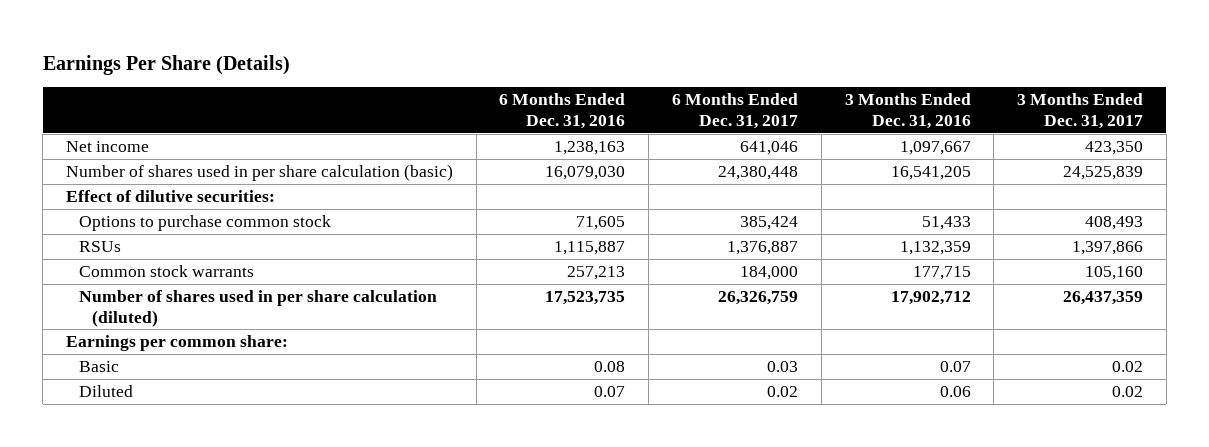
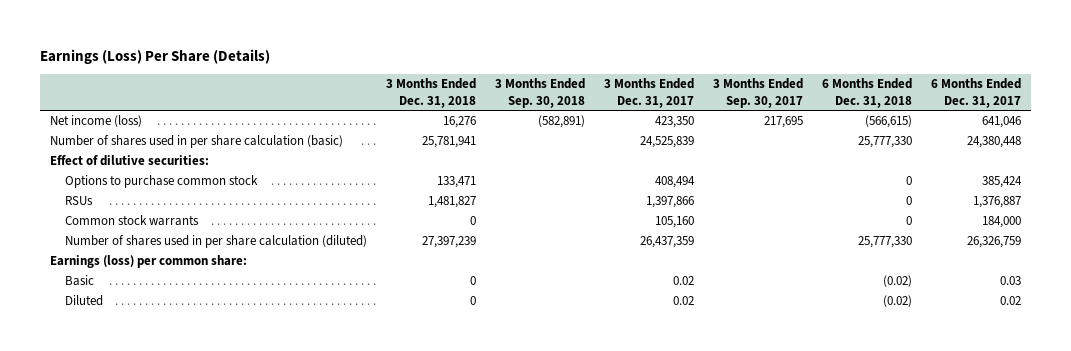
[42,54,290,75] Earnings Per Share (Details) -> [40,48,271,64] Earnings (Loss) Per Share (Details)
[499,93,626,129] 6 Months Ended Dec. 31, 2016 -> none
[844,93,971,129] 3 Months Ended Dec. 31, 2016 -> none
none -> [385,78,476,108] 3 Months Ended Dec. 31, 2018
none -> [495,78,586,108] 3 Months Ended Sep. 30, 2018
none -> [713,78,804,108] 3 Months Ended Sep. 30, 2017
none -> [822,78,913,108] 6 Months Ended Dec. 31, 2018
[65,141,149,153] Net income -> [49,115,142,128] Net income (loss)
[1085,216,1144,231] 408,493 -> [655,176,696,189] 408,494
[65,335,288,352] Earnings per common share: -> [49,255,247,269] Earnings (loss) per common share:

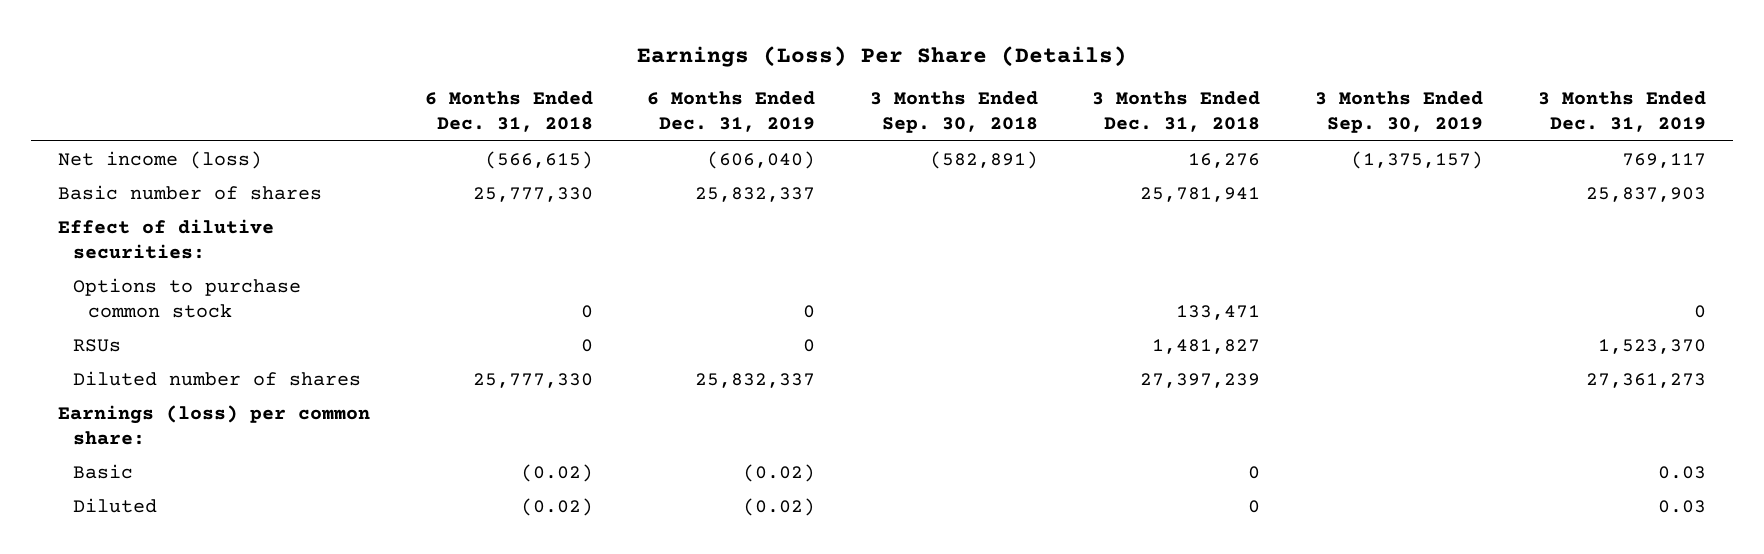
[604,78,695,108] 3 Months Ended Dec. 31, 2017 -> none
[713,78,804,108] 3 Months Ended Sep. 30, 2017 -> none
[931,78,1022,108] 6 Months Ended Dec. 31, 2017 -> none
none -> [647,91,816,133] 6 Months Ended Dec. 31, 2019
none -> [1315,91,1484,134] 3 Months Ended Sep. 30, 2019
none -> [1537,91,1706,133] 3 Months Ended Dec. 31, 2019
[49,135,343,149] Number of shares used in per share calculation (basic) -> [58,184,323,200] Basic number of shares
[64,215,199,227] Common stock warrants -> none
[64,235,367,249] Number of shares used in per share calculation (diluted) -> [73,370,362,386] Diluted number of shares

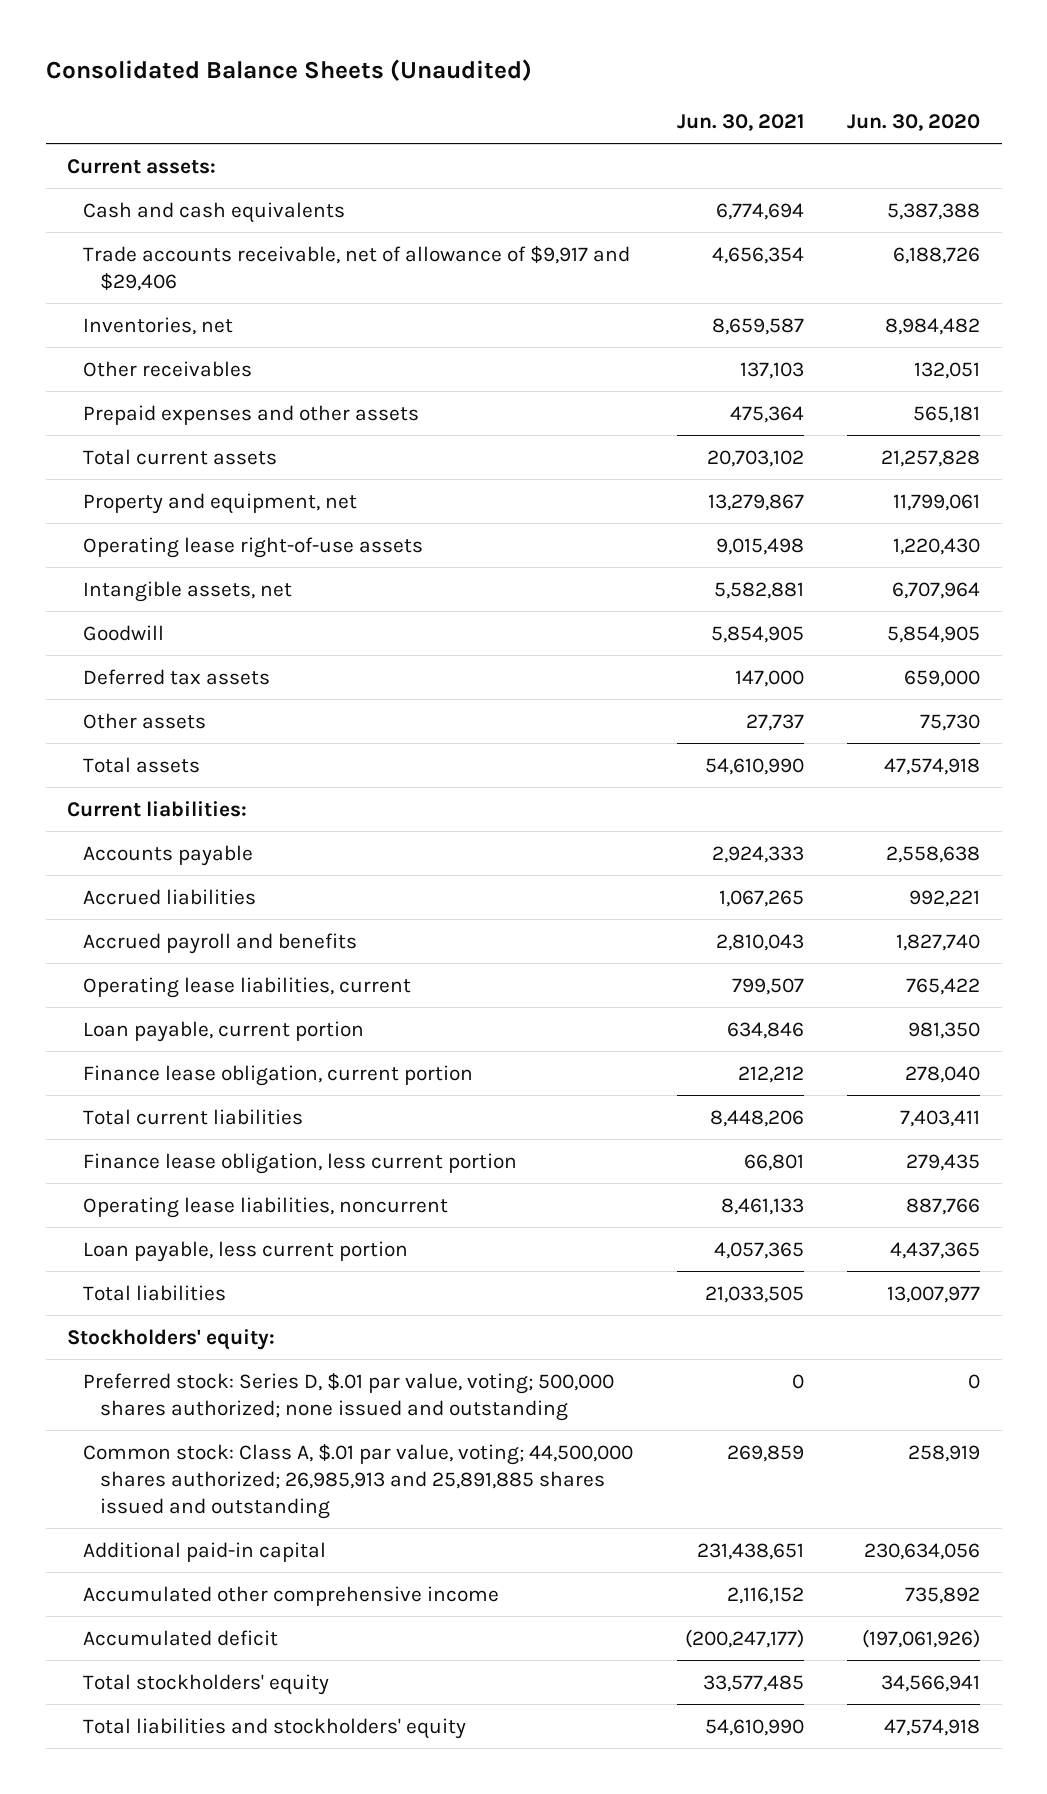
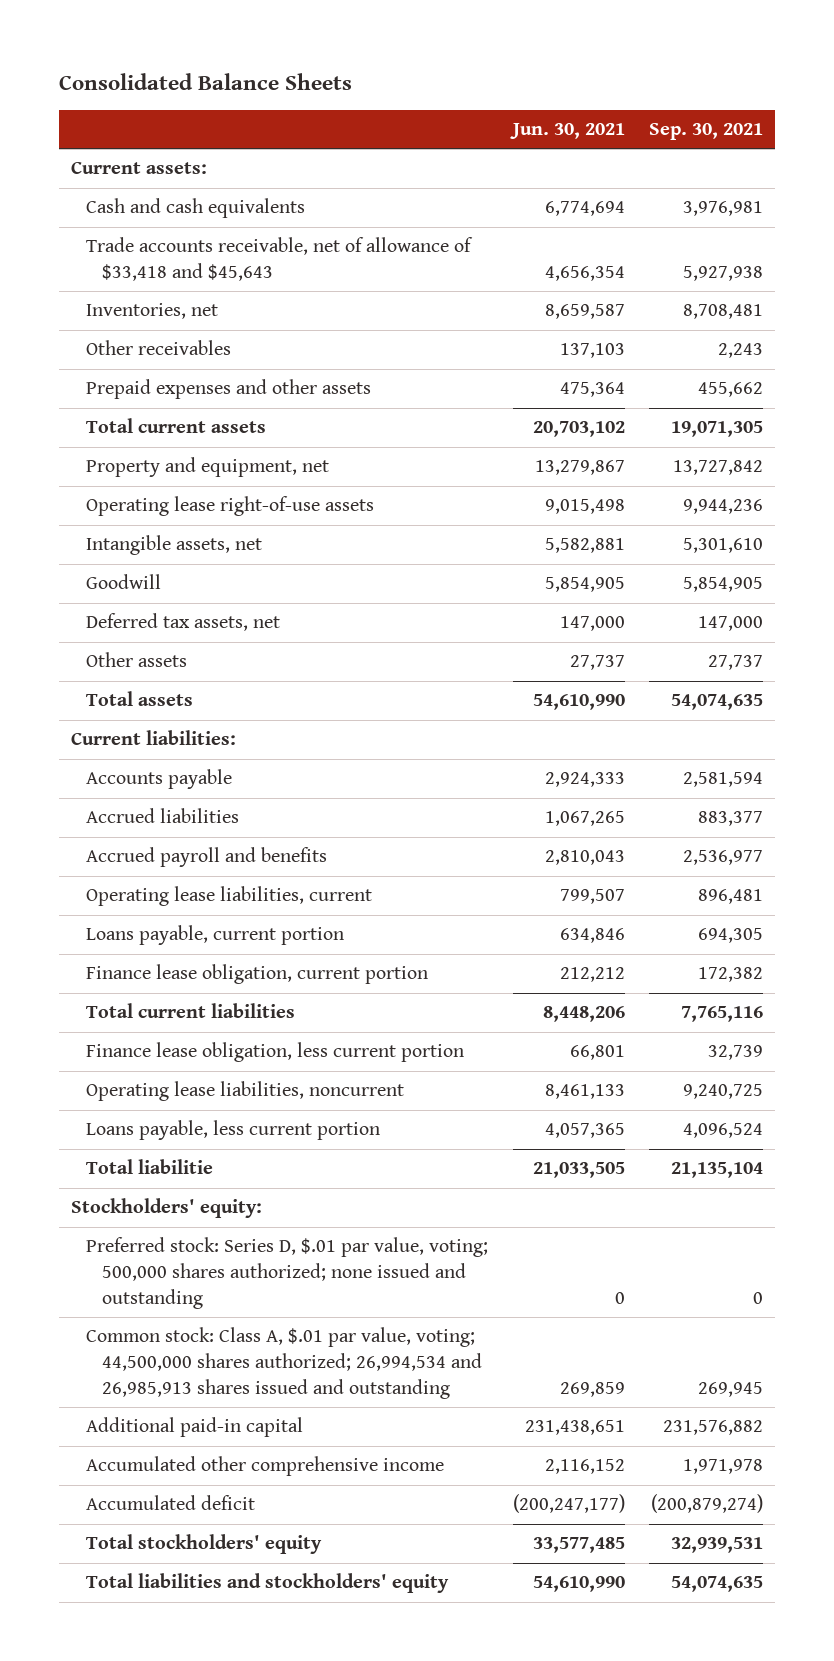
[45,59,532,82] Consolidated Balance Sheets (Unaudited) -> [58,72,352,90] Consolidated Balance Sheets
[846,114,980,132] Jun. 30, 2020 -> none
none -> [649,123,764,141] Sep. 30, 2021
[83,245,631,291] Trade accounts receivable, net of allowance of $9,917 and $29,406 -> [86,237,474,282] Trade accounts receivable, net of allowance of $33,418 and $45,643
[83,668,271,685] Deferred tax assets -> [86,613,281,632] Deferred tax assets, net
[83,1020,365,1042] Loan payable, current portion -> [86,925,345,946] Loans payable, current portion
[83,1240,409,1262] Loan payable, less current portion -> [86,1120,381,1141] Loans payable, less current portion
[83,1284,227,1301] Total liabilities -> [86,1159,214,1175] Total liabilitie
[83,1443,634,1519] Common stock: Class A, $.01 par value, voting; 44,500,000 shares authorized; 26,985,913 and 25,891,885 shares issued and outstanding -> [86,1327,482,1399] Common stock: Class A, $.01 par value, voting; 44,500,000 shares authorized; 26,994,534 and 26,985,913 shares issued and outstanding

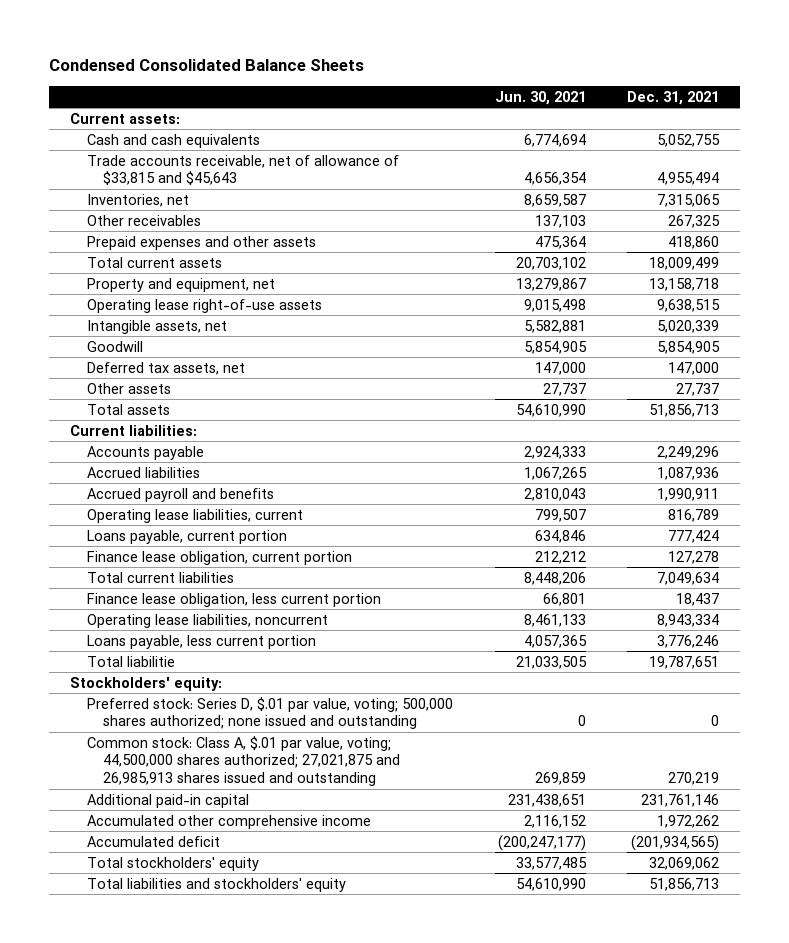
[58,72,352,90] Consolidated Balance Sheets -> [49,59,365,72] Condensed Consolidated Balance Sheets
[649,123,764,141] Sep. 30, 2021 -> none
none -> [627,90,720,105] Dec. 31, 2021
[86,237,474,282] Trade accounts receivable, net of allowance of $33,418 and $45,643 -> [86,154,399,186] Trade accounts receivable, net of allowance of $33,815 and $45,643
[86,1327,482,1399] Common stock: Class A, $.01 par value, voting; 44,500,000 shares authorized; 26,994,534 and 26,985,913 shares issued and outstanding -> [86,735,401,787] Common stock: Class A, $.01 par value, voting; 44,500,000 shares authorized; 27,021,875 and 26,985,913 shares issued and outstanding

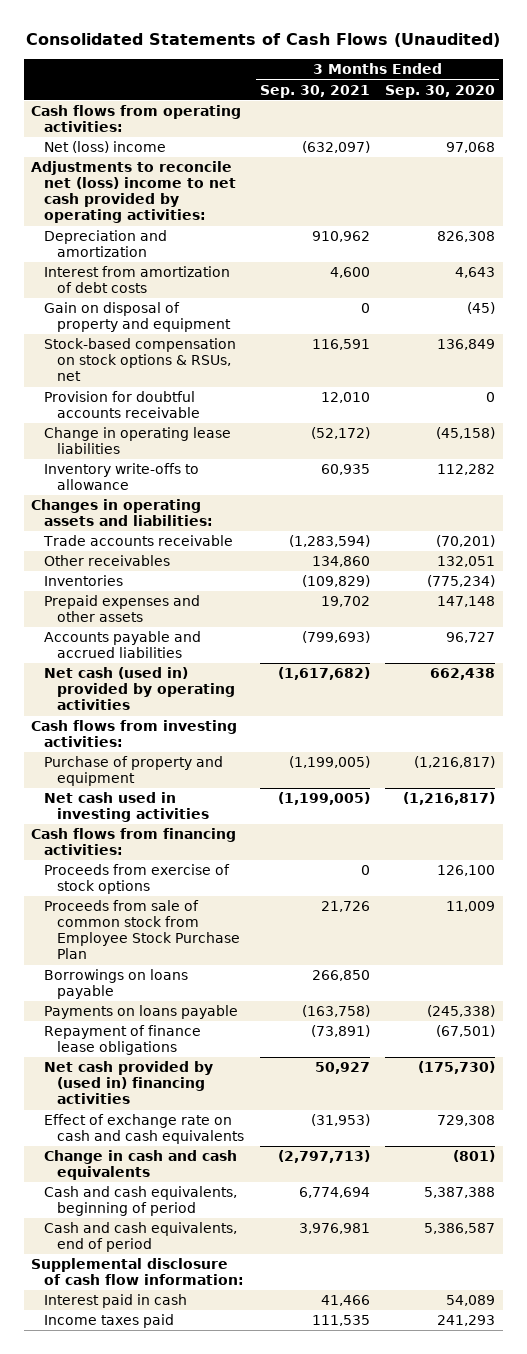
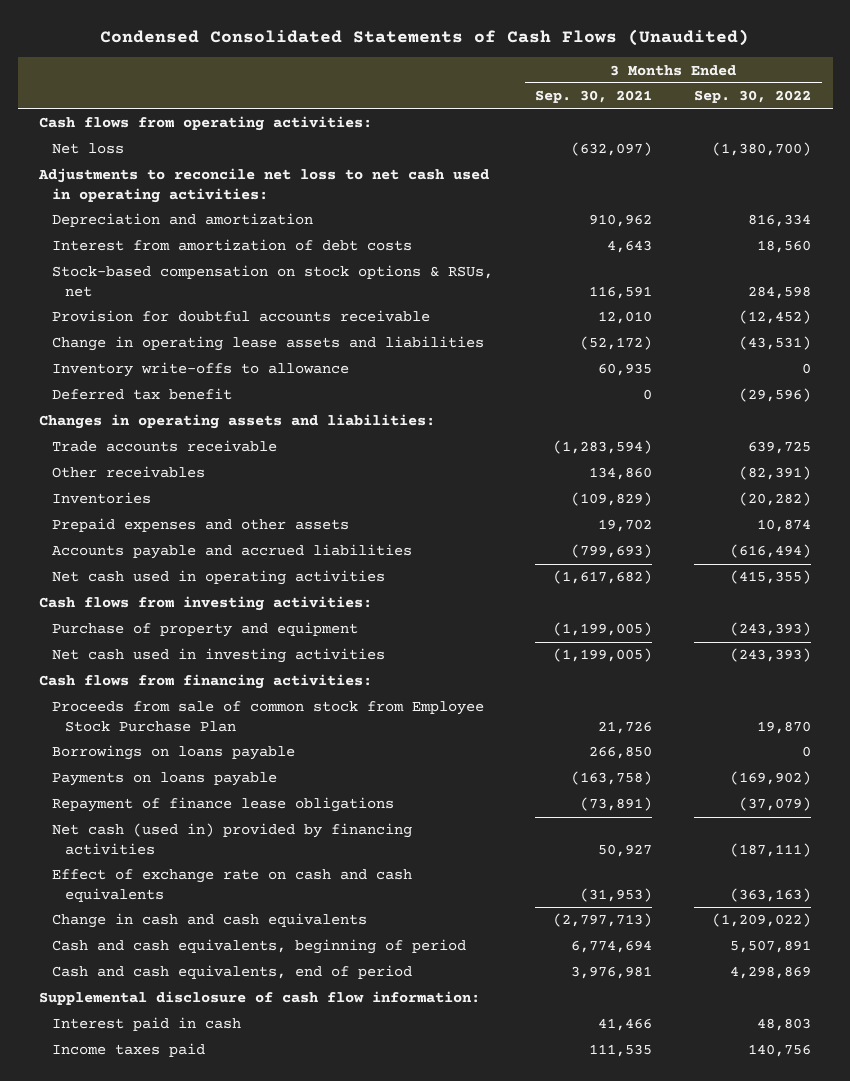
[26,33,501,48] Consolidated Statements of Cash Flows (Unaudited) -> [100,28,750,46] Condensed Consolidated Statements of Cash Flows (Unaudited)
[385,84,496,98] Sep. 30, 2020 -> none
none -> [694,90,812,104] Sep. 30, 2022
[44,141,167,154] Net (loss) income -> [51,143,124,155] Net loss
[31,161,237,224] Adjustments to reconcile net (loss) income to net cash provided by operating activities: -> [37,168,489,203] Adjustments to reconcile net loss to net cash used in operating activities:
[44,302,232,333] Gain on disposal of property and equipment -> none
[329,267,370,279] 4,600 -> [607,240,653,254] 4,643
[44,427,232,455] Change in operating lease liabilities -> [51,336,484,352] Change in operating lease assets and liabilities
none -> [51,388,232,401] Deferred tax benefit
[44,667,236,711] Net cash (used in) provided by operating activities -> [51,570,385,586] Net cash used in operating activities
[44,864,231,895] Proceeds from exercise of stock options -> none
[44,1061,214,1105] Net cash provided by (used in) financing activities -> [51,823,412,855] Net cash (used in) provided by financing activities

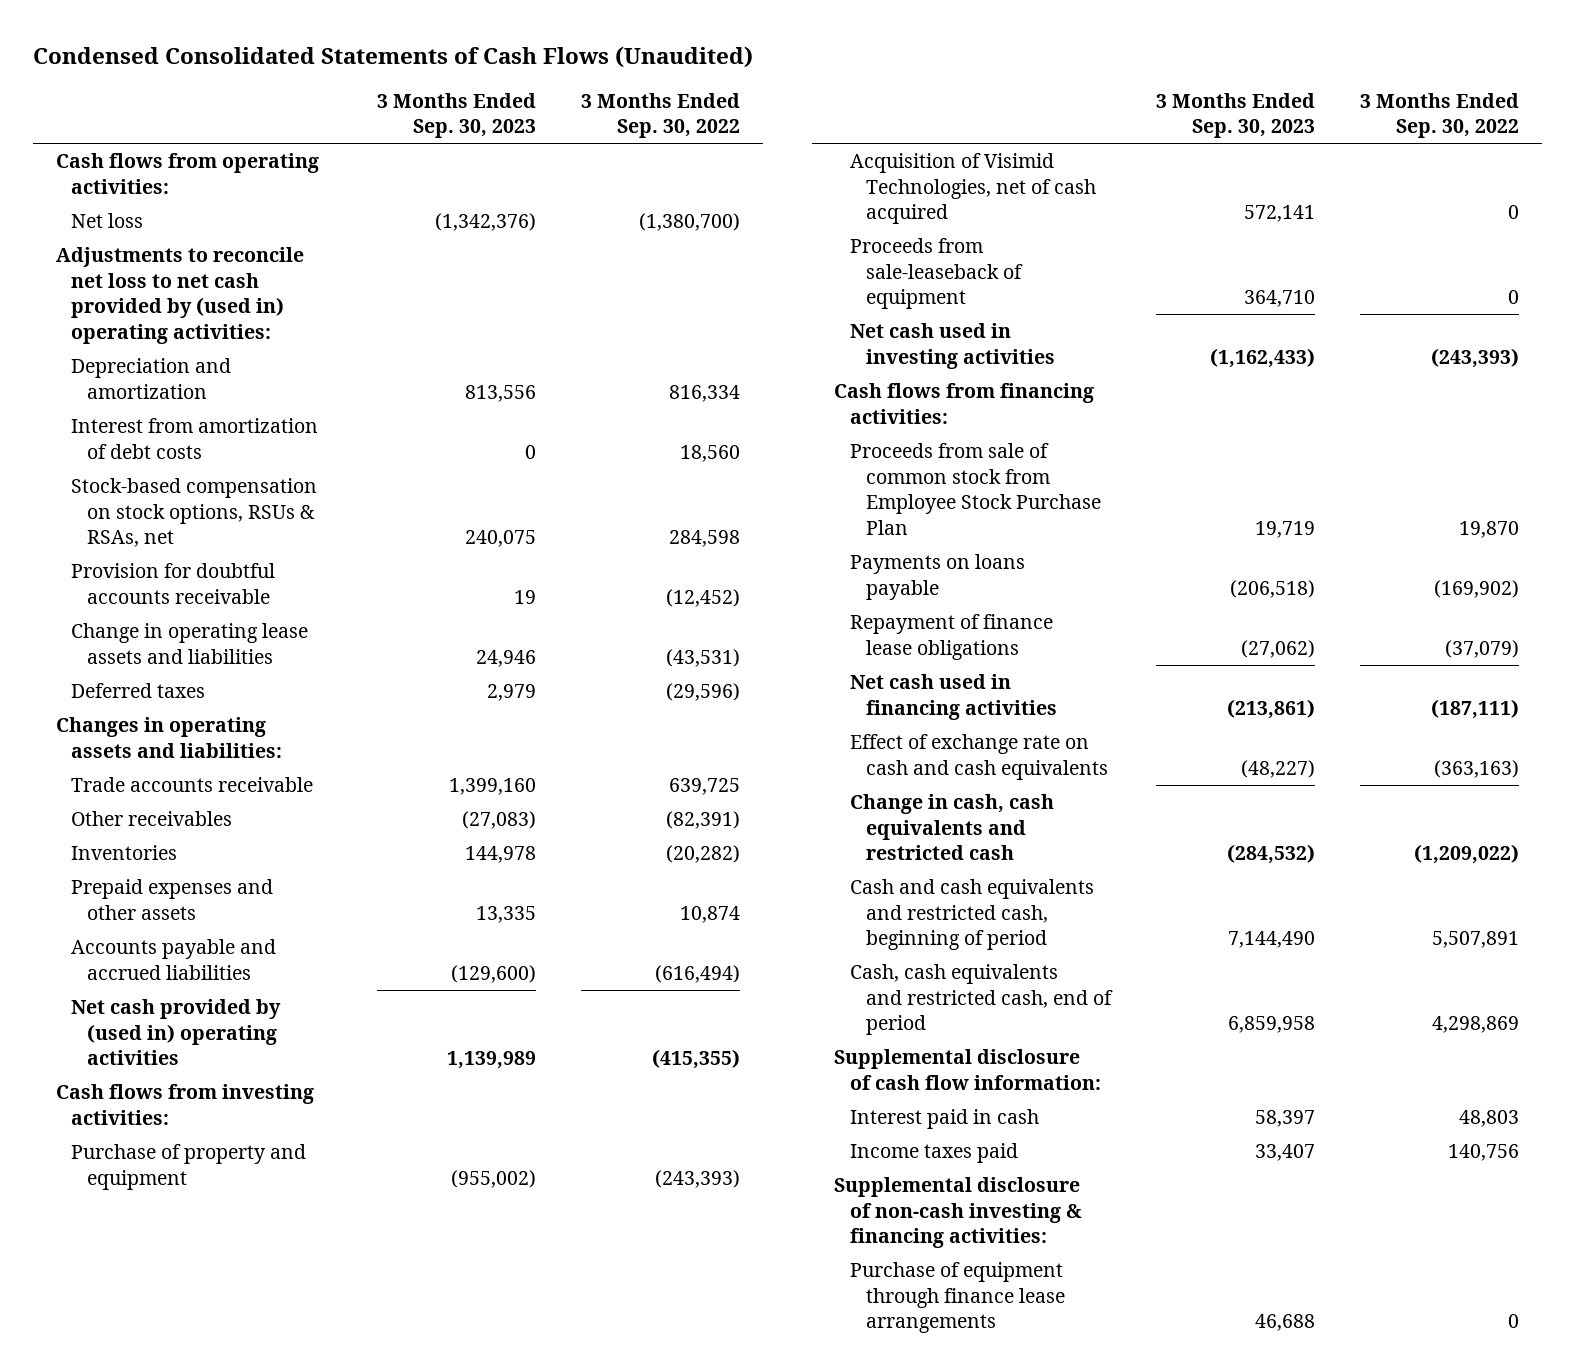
[535,90,653,104] Sep. 30, 2021 -> none
none -> [376,92,536,139] 3 Months Ended Sep. 30, 2023
[37,168,489,203] Adjustments to reconcile net loss to net cash used in operating activities: -> [55,247,304,344] Adjustments to reconcile net loss to net cash provided by (used in) operating activities:
[51,265,493,297] Stock-based compensation on stock options & RSUs, net -> [71,478,318,548] Stock-based compensation on stock options, RSUs & RSAs, net
[51,362,349,378] Inventory write-offs to allowance -> none
[51,388,232,401] Deferred tax benefit -> [71,683,206,699] Deferred taxes
[51,570,385,586] Net cash used in operating activities -> [71,999,282,1066] Net cash provided by (used in) operating activities
none -> [850,153,1096,225] Acquisition of Visimid Technologies, net of cash acquired
none -> [850,238,1023,310] Proceeds from sale-leaseback of equipment
[51,745,295,761] Borrowings on loans payable -> none
[51,823,412,855] Net cash (used in) provided by financing activities -> [850,674,1057,720] Net cash used in financing activities
[51,913,367,929] Change in cash and cash equivalents -> [850,794,1055,861] Change in cash, cash equivalents and restricted cash
[51,939,466,955] Cash and cash equivalents, beginning of period -> [850,879,1095,951] Cash and cash equivalents and restricted cash, beginning of period
[51,965,412,980] Cash and cash equivalents, end of period -> [850,964,1113,1036] Cash, cash equivalents and restricted cash, end of period
none -> [834,1177,1083,1249] Supplemental disclosure of non-cash investing & financing activities:
none -> [850,1262,1065,1334] Purchase of equipment through finance lease arrangements

